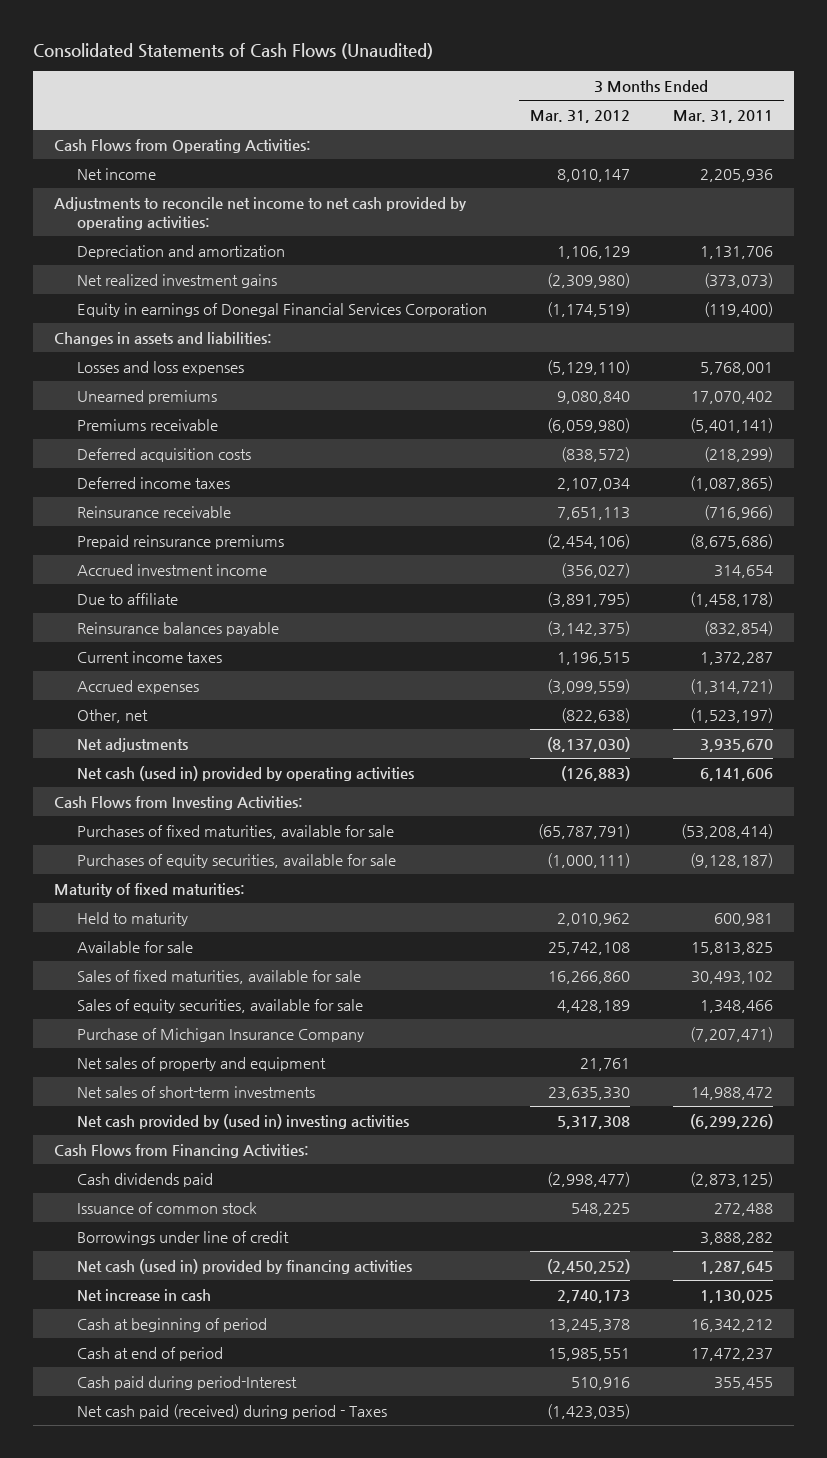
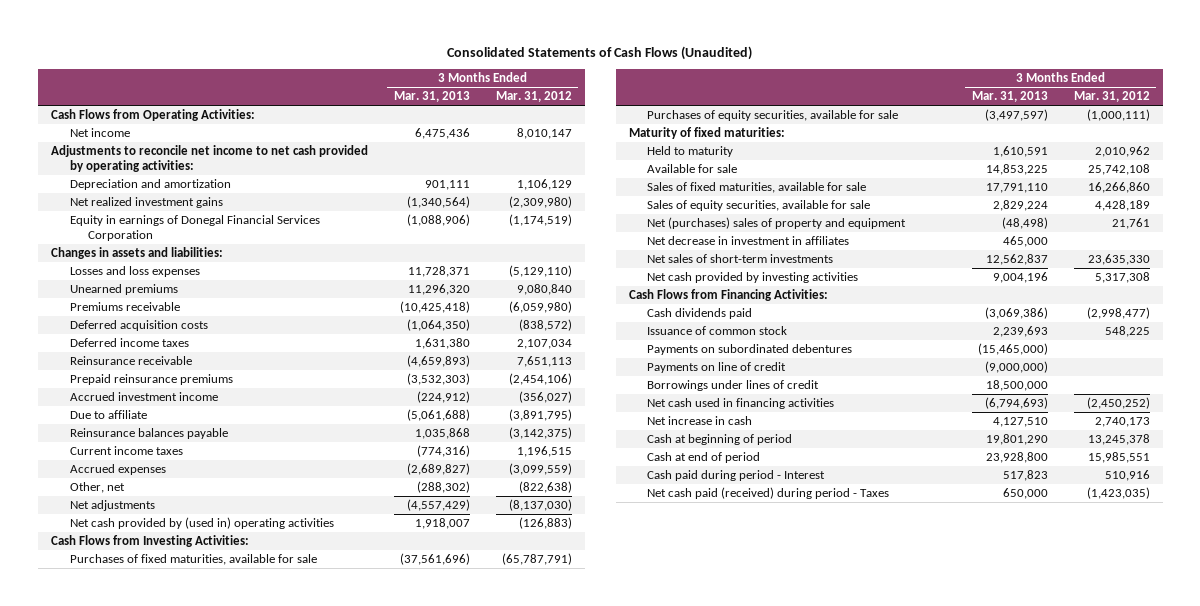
[672,110,773,124] Mar. 31, 2011 -> none
none -> [393,91,470,103] Mar. 31, 2013
[77,765,415,781] Net cash (used in) provided by operating activities -> [69,517,334,530] Net cash provided by (used in) operating activities
[77,1027,365,1042] Purchase of Michigan Insurance Company -> none
[77,1056,327,1071] Net sales of property and equipment -> [647,217,907,230] Net (purchases) sales of property and equipment
none -> [647,236,850,246] Net decrease in investment in affiliates
[77,1113,410,1129] Net cash provided by (used in) investing activities -> [647,272,859,284] Net cash provided by investing activities
none -> [647,344,853,356] Payments on subordinated debentures
none -> [647,362,787,374] Payments on line of credit
[77,1230,290,1245] Borrowings under line of credit -> [647,380,820,392] Borrowings under lines of credit
[77,1258,413,1274] Net cash (used in) provided by financing activities -> [647,398,835,410] Net cash used in financing activities
[77,1375,298,1390] Cash paid during period-Interest -> [647,470,826,482] Cash paid during period - Interest

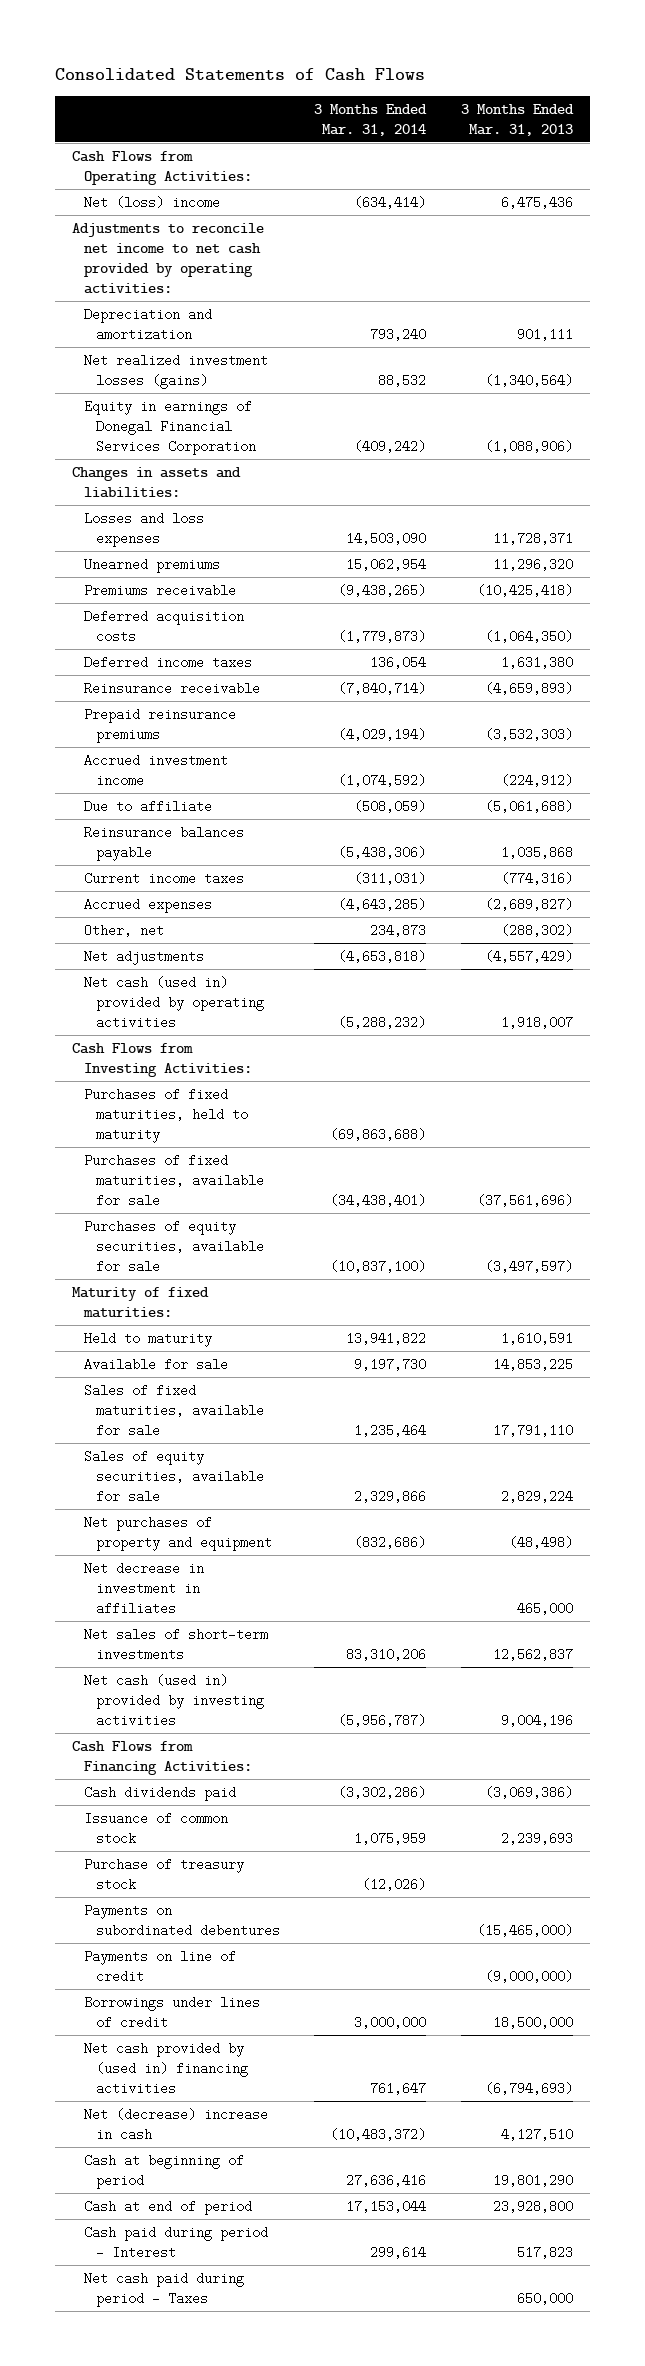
[447,45,753,60] Consolidated Statements of Cash Flows (Unaudited) -> [54,67,425,81] Consolidated Statements of Cash Flows
[495,91,572,103] Mar. 31, 2012 -> none
none -> [314,103,428,136] 3 Months Ended Mar. 31, 2014
[69,128,130,138] Net income -> [84,195,221,209] Net (loss) income
[69,197,223,209] Net realized investment gains -> [84,353,269,389] Net realized investment losses (gains)
[69,517,334,530] Net cash provided by (used in) operating activities -> [84,975,264,1029] Net cash (used in) provided by operating activities
none -> [84,1087,248,1143] Purchases of fixed maturities, held to maturity
[647,217,907,230] Net (purchases) sales of property and equipment -> [84,1515,272,1551] Net purchases of property and equipment
[647,272,859,284] Net cash provided by investing activities -> [84,1673,264,1727] Net cash (used in) provided by investing activities
none -> [84,1857,245,1891] Purchase of treasury stock
[647,398,835,410] Net cash used in financing activities -> [84,2041,248,2095] Net cash provided by (used in) financing activities
[647,416,753,426] Net increase in cash -> [84,2107,269,2141] Net (decrease) increase in cash
[647,487,890,500] Net cash paid (received) during period - Taxes -> [84,2271,245,2307] Net cash paid during period - Taxes

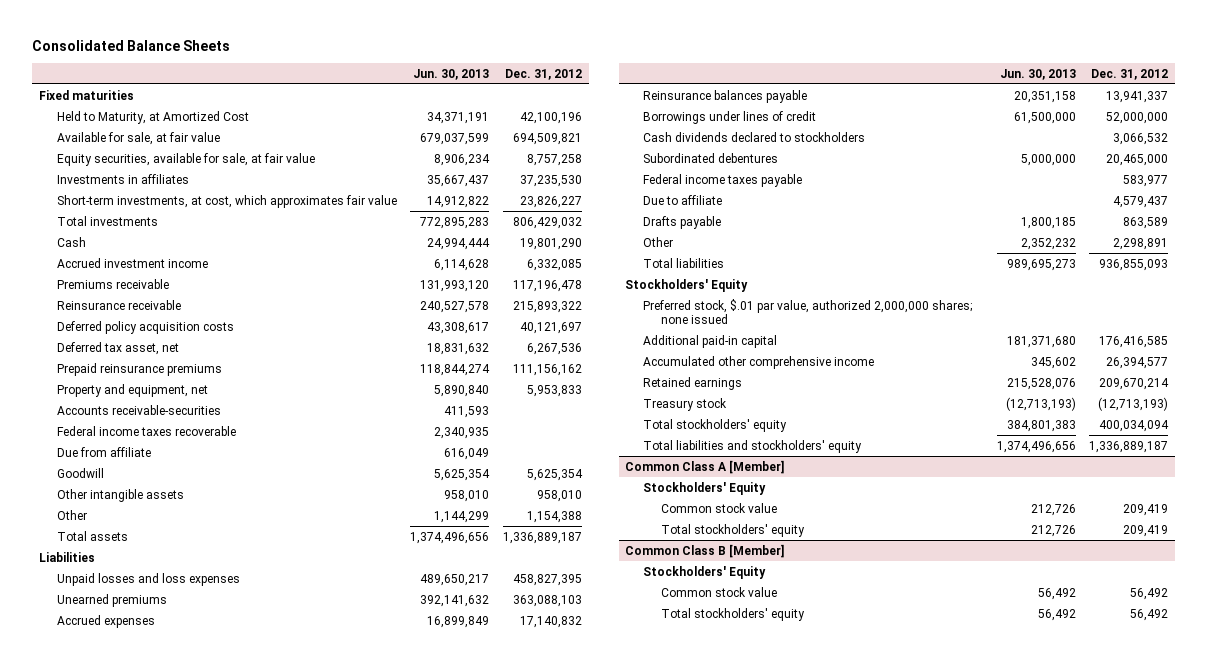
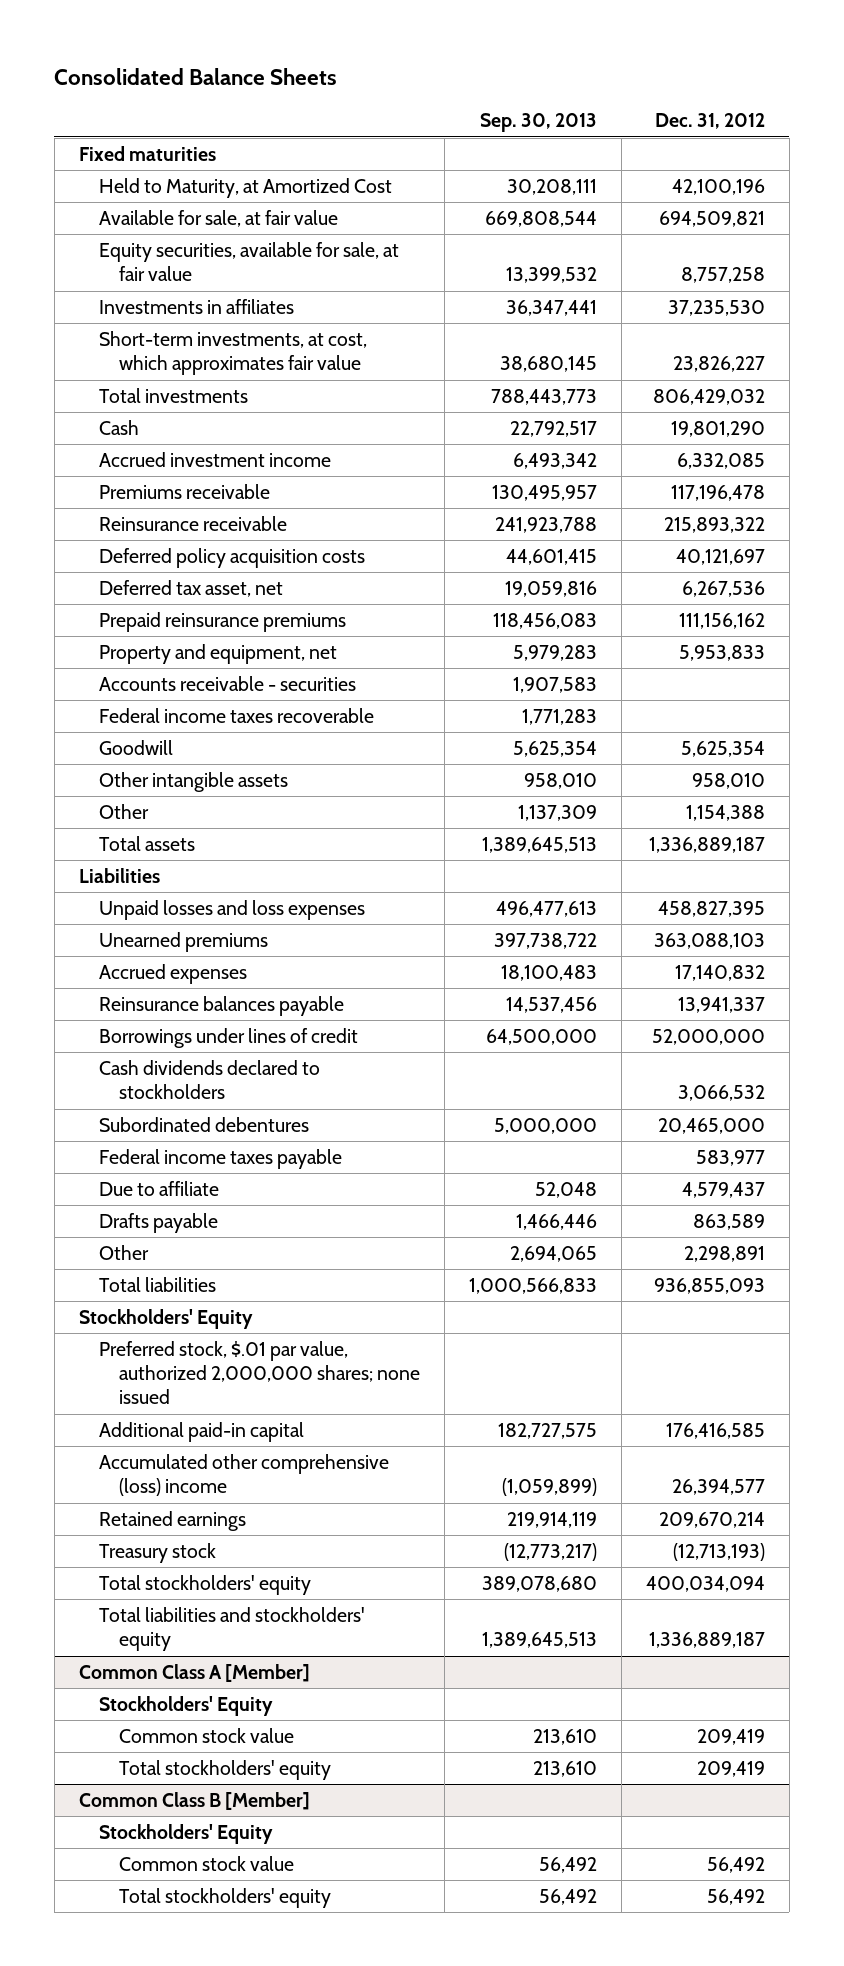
[413,68,490,80] Jun. 30, 2013 -> none
none -> [480,113,598,133] Sep. 30, 2013
[56,404,221,415] Accounts receivable-securities -> [98,676,356,692] Accounts receivable - securities
[56,446,151,457] Due from affiliate -> none
[643,355,875,369] Accumulated other comprehensive income -> [98,1454,389,1497] Accumulated other comprehensive (loss) income

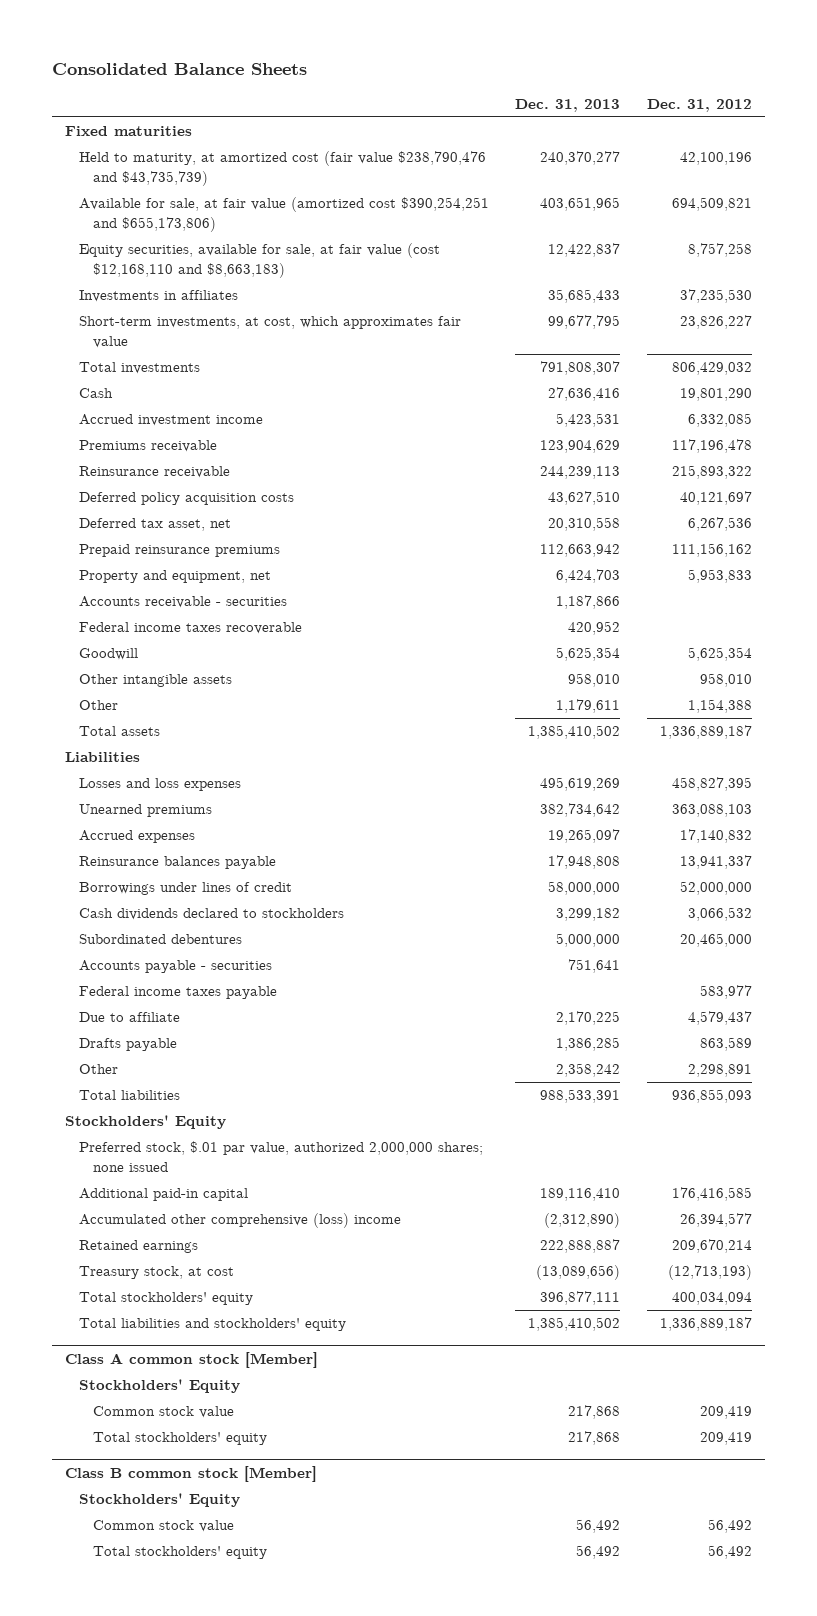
[480,113,598,133] Sep. 30, 2013 -> none
none -> [515,98,621,112] Dec. 31, 2013
[98,178,392,199] Held to Maturity, at Amortized Cost -> [79,151,487,186] Held to maturity, at amortized cost (fair value $238,790,476 and $43,735,739)
[98,210,338,228] Available for sale, at fair value -> [79,197,490,232] Available for sale, at fair value (amortized cost $390,254,251 and $655,173,806)
[98,242,399,282] Equity securities, available for sale, at fair value -> [79,243,441,278] Equity securities, available for sale, at fair value (cost $12,168,110 and $8,663,183)
[98,900,365,921] Unpaid losses and loss expenses -> [79,778,242,792] Losses and loss expenses
none -> [79,960,273,974] Accounts payable - securities
[98,1543,216,1564] Treasury stock -> [79,1266,235,1280] Treasury stock, at cost
[78,1664,310,1683] Common Class A [Member] -> [64,1352,318,1369] Class A common stock [Member]
[78,1792,310,1811] Common Class B [Member] -> [64,1466,317,1483] Class B common stock [Member]

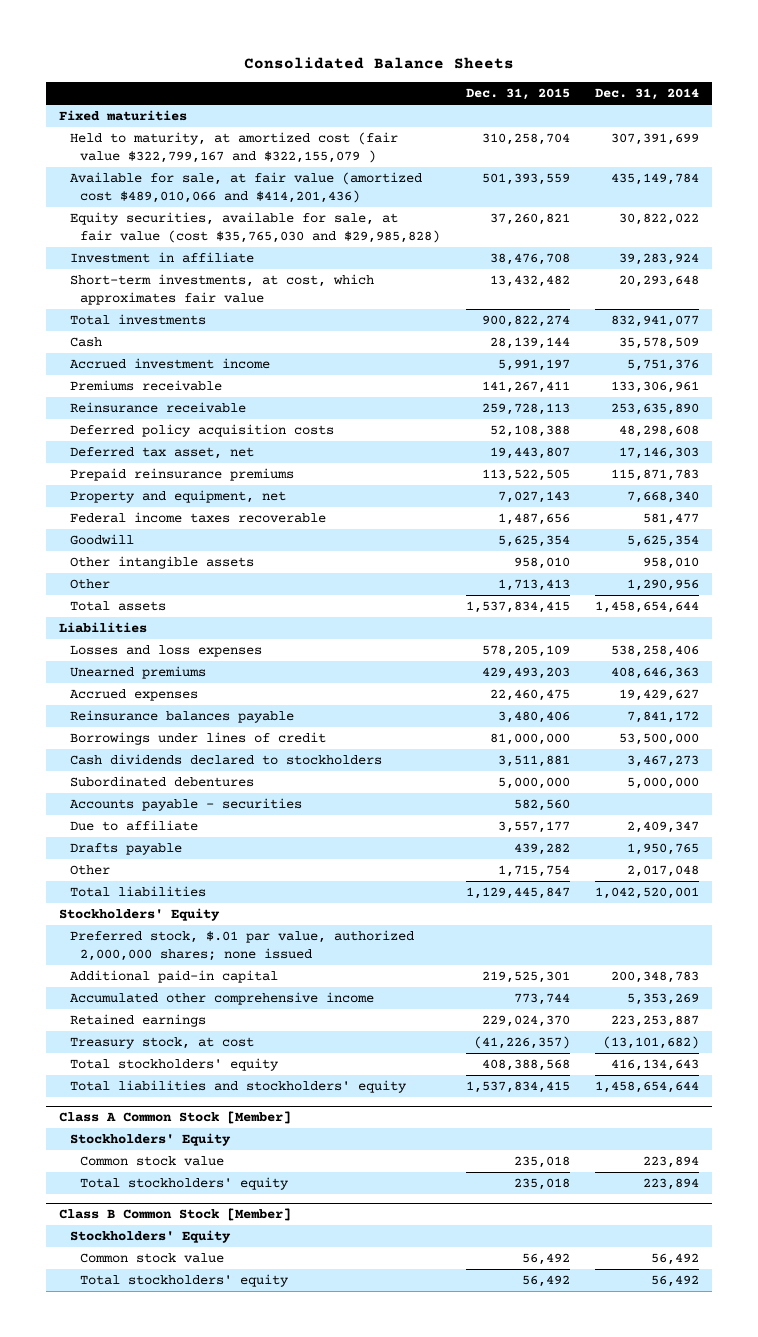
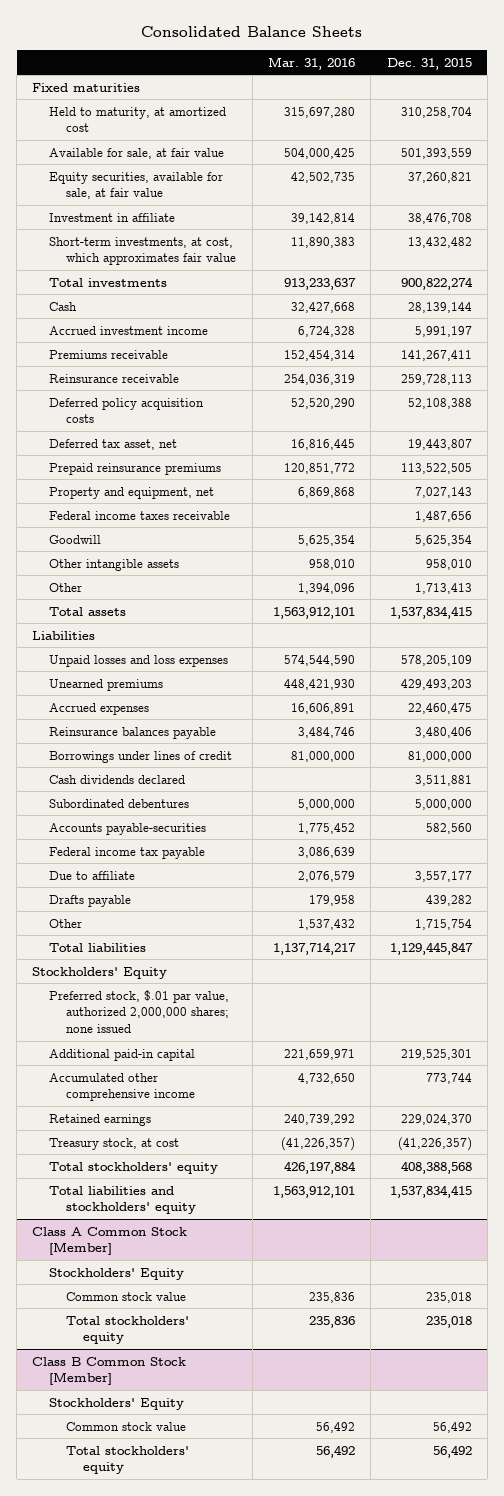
[595,88,700,101] Dec. 31, 2014 -> none
none -> [268,56,356,70] Mar. 31, 2016
[69,132,398,164] Held to maturity, at amortized cost (fair value $322,799,167 and $322,155,079 ) -> [49,106,227,133] Held to maturity, at amortized cost
[69,172,422,204] Available for sale, at fair value (amortized cost $489,010,066 and $414,201,436) -> [49,147,225,159] Available for sale, at fair value
[69,212,441,244] Equity securities, available for sale, at fair value (cost $35,765,030 and $29,985,828) -> [49,171,224,200] Equity securities, available for sale, at fair value
[69,512,326,524] Federal income taxes recoverable -> [49,510,231,520] Federal income taxes receivable
[69,645,262,658] Losses and loss expenses -> [49,654,229,667] Unpaid losses and loss expenses
[69,754,382,766] Cash dividends declared to stockholders -> [49,774,186,784] Cash dividends declared
[69,798,302,812] Accounts payable - securities -> [49,822,207,835] Accounts payable-securities
none -> [49,846,206,859] Federal income tax payable

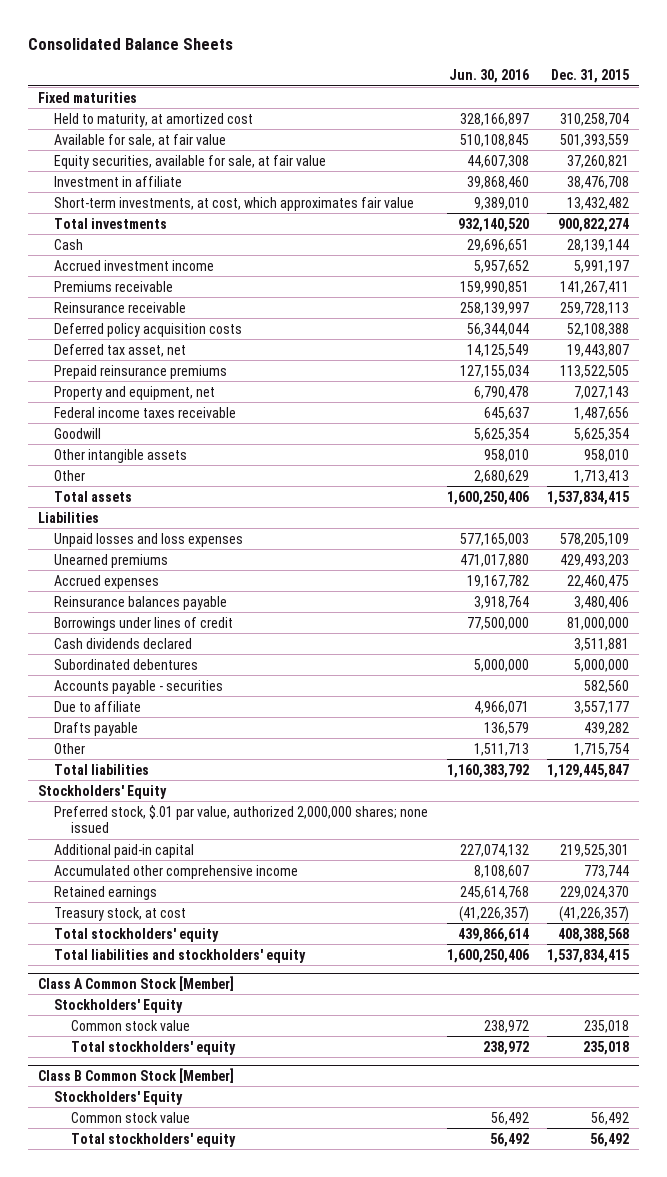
[268,56,356,70] Mar. 31, 2016 -> none
none -> [448,69,529,84] Jun. 30, 2016
[49,846,206,859] Federal income tax payable -> none
[49,822,207,835] Accounts payable-securities -> [54,679,224,694] Accounts payable - securities

